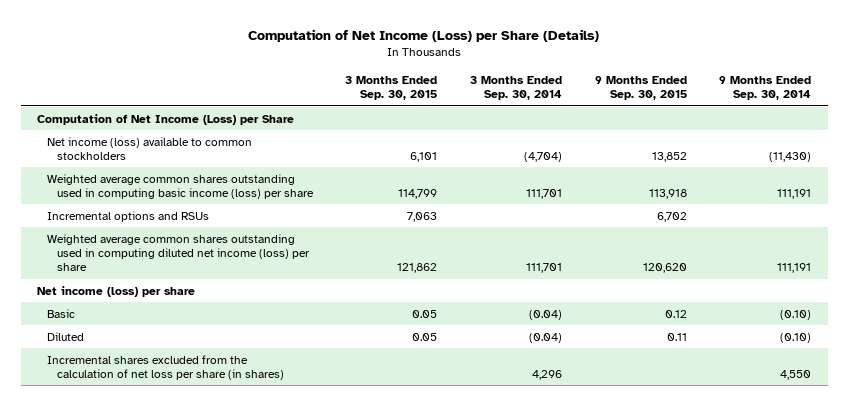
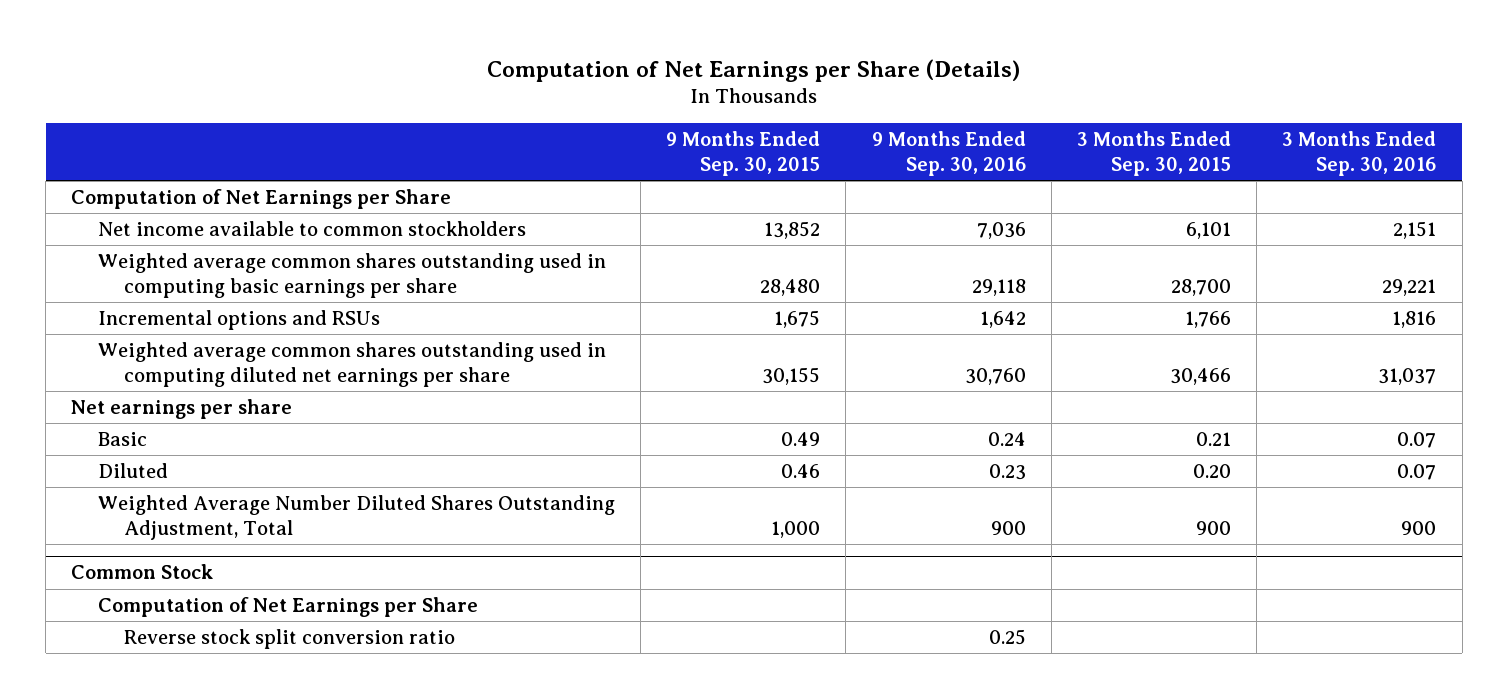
[248,28,600,42] Computation of Net Income (Loss) per Share (Details) -> [486,58,1020,82] Computation of Net Earnings per Share (Details)
[470,76,563,101] 3 Months Ended Sep. 30, 2014 -> none
[719,76,812,101] 9 Months Ended Sep. 30, 2014 -> none
none -> [871,130,1026,177] 9 Months Ended Sep. 30, 2016
none -> [1282,130,1437,177] 3 Months Ended Sep. 30, 2016
[46,354,284,380] Incremental shares excluded from the calculation of net loss per share (in shares) -> none
[37,113,295,125] Computation of Net Income (Loss) per Share -> [71,188,452,209] Computation of Net Earnings per Share
[46,136,252,160] Net income (loss) available to common stockholders -> [97,220,526,236] Net income available to common stockholders
[46,173,314,199] Weighted average common shares outstanding used in computing basic income (loss) per share -> [97,252,606,298] Weighted average common shares outstanding used in computing basic earnings per share
[398,188,438,199] 114,799 -> [1171,278,1232,296] 28,700
[648,188,687,199] 113,918 -> [760,278,821,296] 28,480
[407,211,438,222] 7,063 -> [1185,310,1232,328] 1,766
[656,211,687,222] 6,702 -> [774,309,821,328] 1,675
[46,233,310,272] Weighted average common shares outstanding used in computing diluted net income (loss) per share -> [97,341,606,387] Weighted average common shares outstanding used in computing diluted net earnings per share
[397,263,438,274] 121,862 -> [1170,367,1232,385] 30,466
[642,263,687,274] 120,620 -> [762,366,821,385] 30,155
[37,285,196,297] Net income (loss) per share -> [71,398,293,419] Net earnings per share
[412,309,438,318] 0.05 -> [1196,431,1232,446] 0.21
[664,309,687,318] 0.12 -> [781,431,821,446] 0.49
[412,332,438,341] 0.05 -> [1193,463,1232,478] 0.20
[666,332,687,341] 0.11 -> [781,463,821,478] 0.46
none -> [97,494,615,540] Weighted Average Number Diluted Shares Outstanding Adjustment, Total
none -> [71,564,214,580] Common Stock
none -> [97,596,478,617] Computation of Net Earnings per Share
none -> [124,628,456,649] Reverse stock split conversion ratio

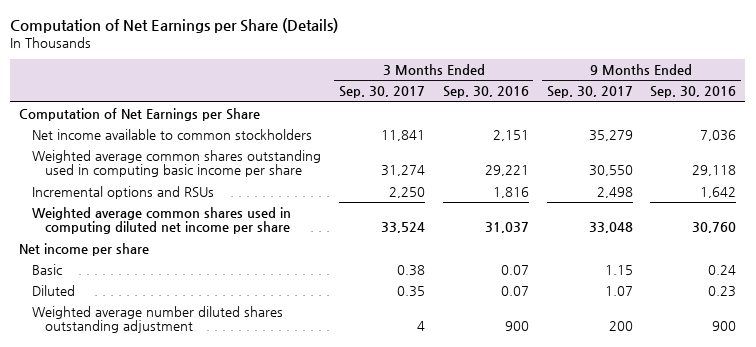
[666,130,821,177] 9 Months Ended Sep. 30, 2015 -> none
[1077,130,1232,177] 3 Months Ended Sep. 30, 2015 -> none
none -> [338,86,425,99] Sep. 30, 2017
none -> [546,86,633,99] Sep. 30, 2017
[97,252,606,298] Weighted average common shares outstanding used in computing basic earnings per share -> [31,149,321,178] Weighted average common shares outstanding used in computing basic income per share
[97,341,606,387] Weighted average common shares outstanding used in computing diluted net earnings per share -> [31,206,291,235] Weighted average common shares used in computing diluted net income per share
[71,398,293,419] Net earnings per share -> [19,242,150,256] Net income per share
[71,564,214,580] Common Stock -> none
[97,596,478,617] Computation of Net Earnings per Share -> none
[124,628,456,649] Reverse stock split conversion ratio -> none
[97,494,615,540] Weighted Average Number Diluted Shares Outstanding Adjustment, Total -> [31,305,283,334] Weighted average number diluted shares outstanding adjustment

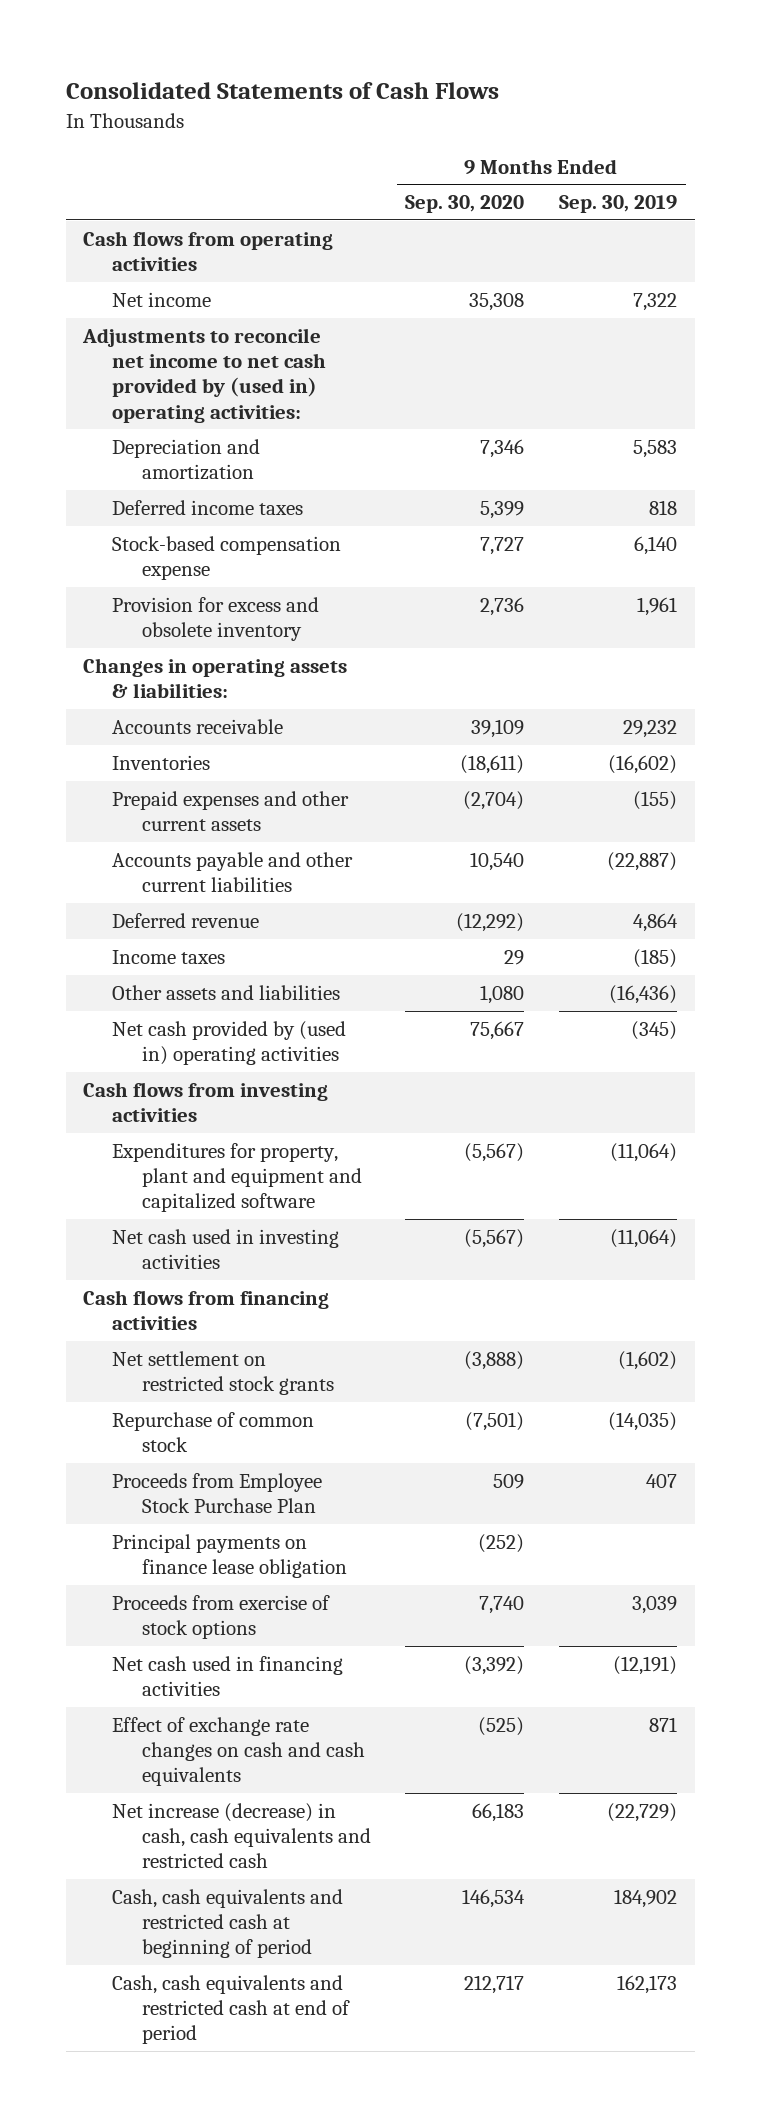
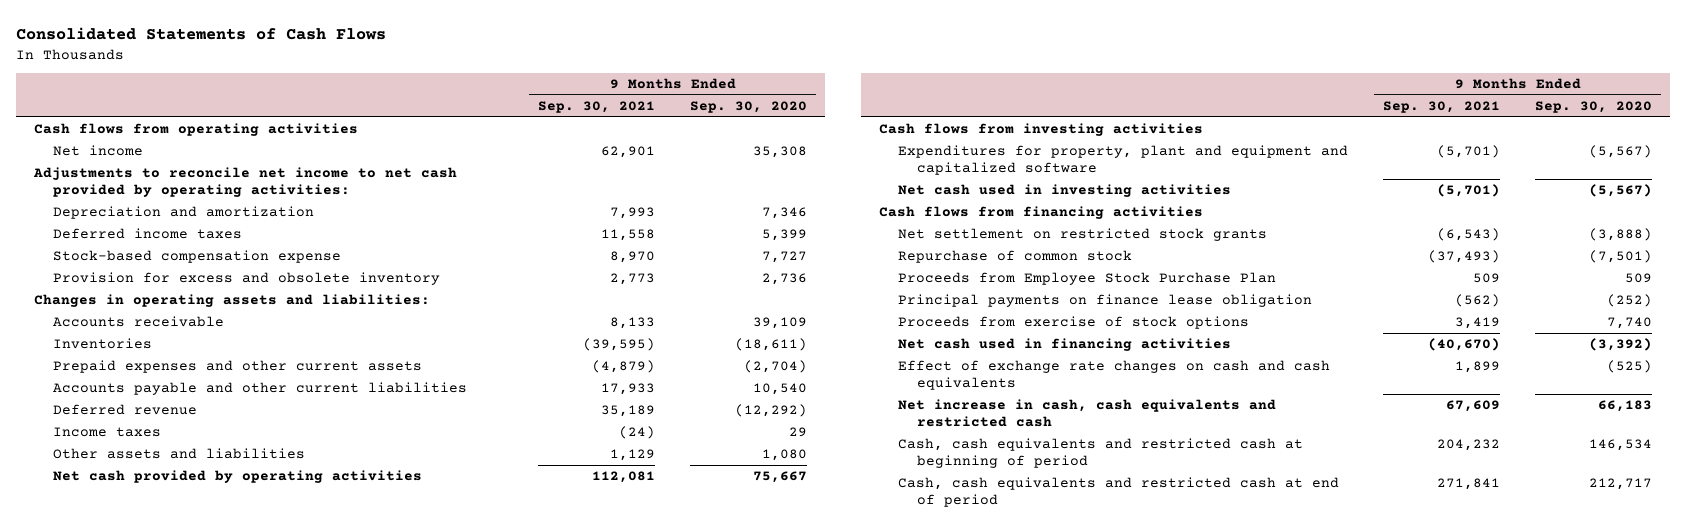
[559,195,678,214] Sep. 30, 2019 -> none
none -> [538,101,656,114] Sep. 30, 2021
[82,327,327,423] Adjustments to reconcile net income to net cash provided by (used in) operating activities: -> [33,167,458,198] Adjustments to reconcile net income to net cash provided by operating activities:
[83,657,348,699] Changes in operating assets & liabilities: -> [34,294,431,308] Changes in operating assets and liabilities:
[112,1020,347,1066] Net cash provided by (used in) operating activities -> [52,470,422,484] Net cash provided by operating activities
[112,1802,371,1869] Net increase (decrease) in cash, cash equivalents and restricted cash -> [897,399,1276,428] Net increase in cash, cash equivalents and restricted cash

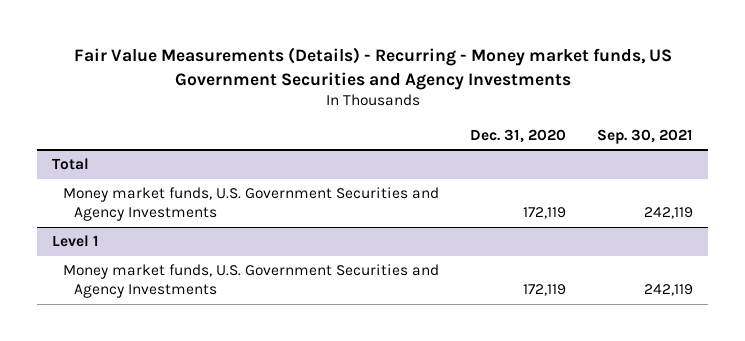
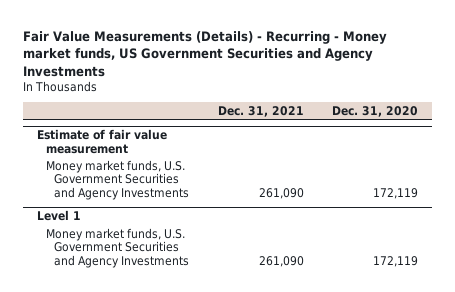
[596,128,693,144] Sep. 30, 2021 -> none
none -> [217,105,304,117] Dec. 31, 2021
[52,158,90,171] Total -> [37,129,168,154] Estimate of fair value measurement

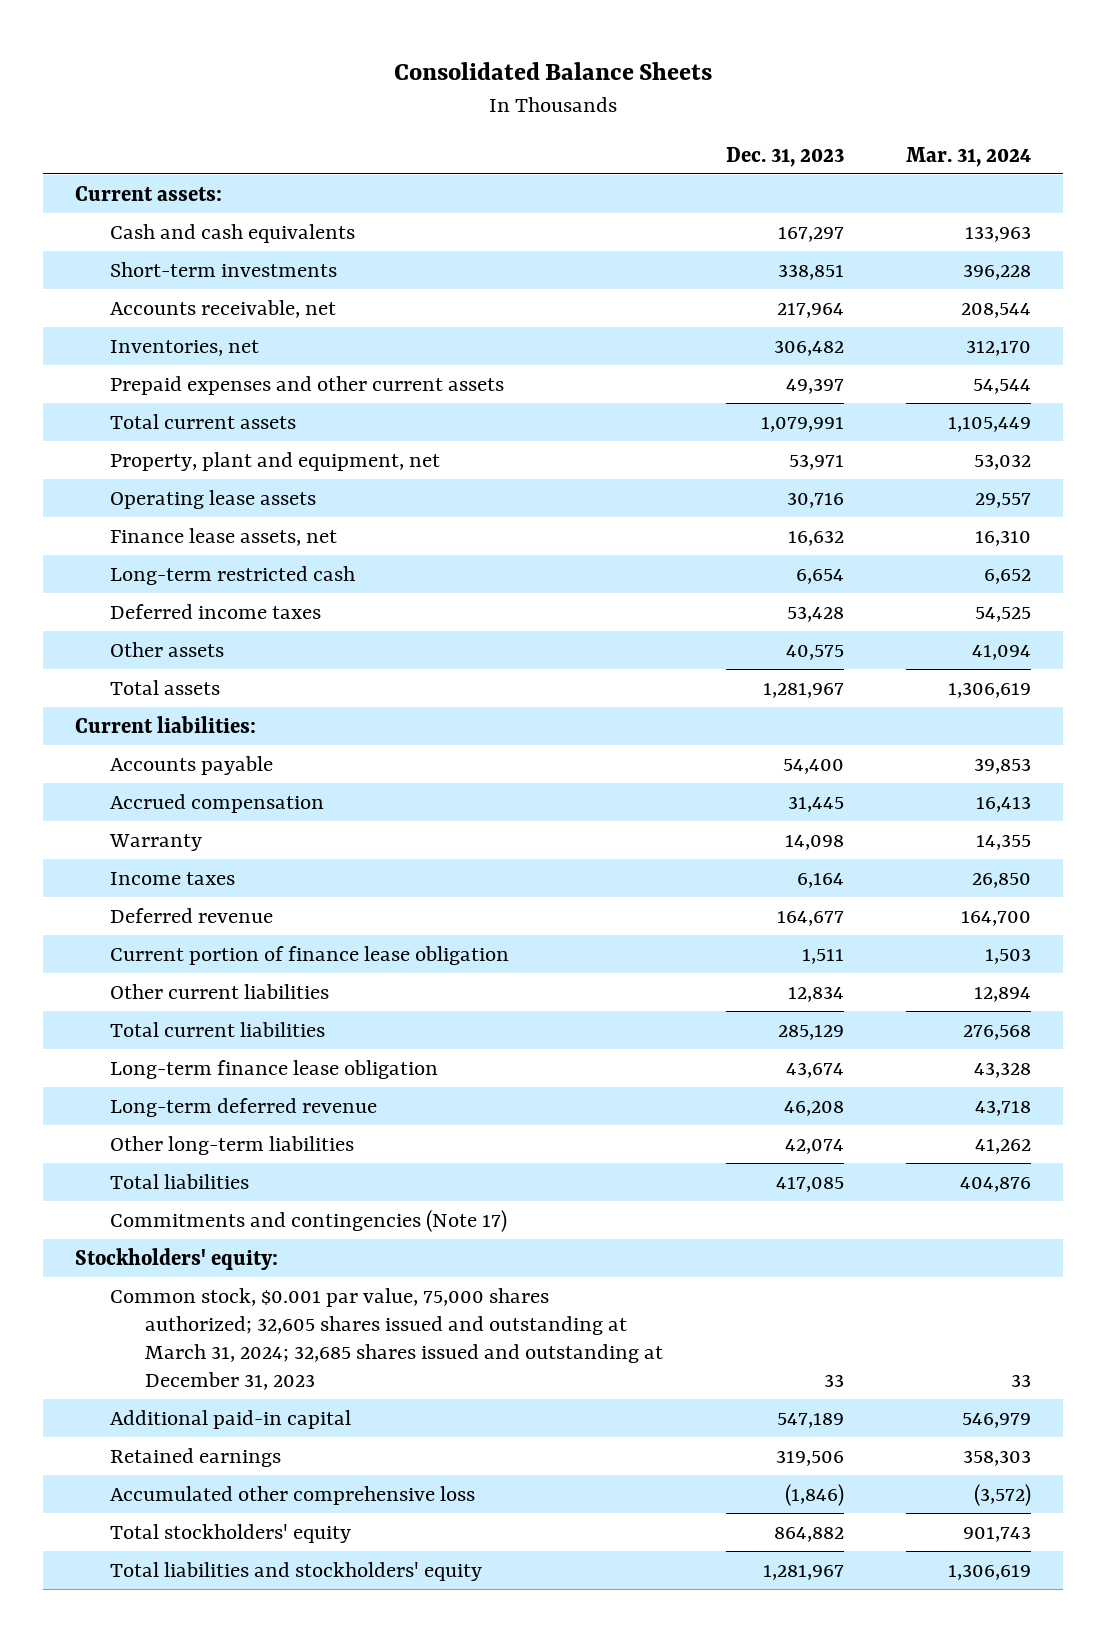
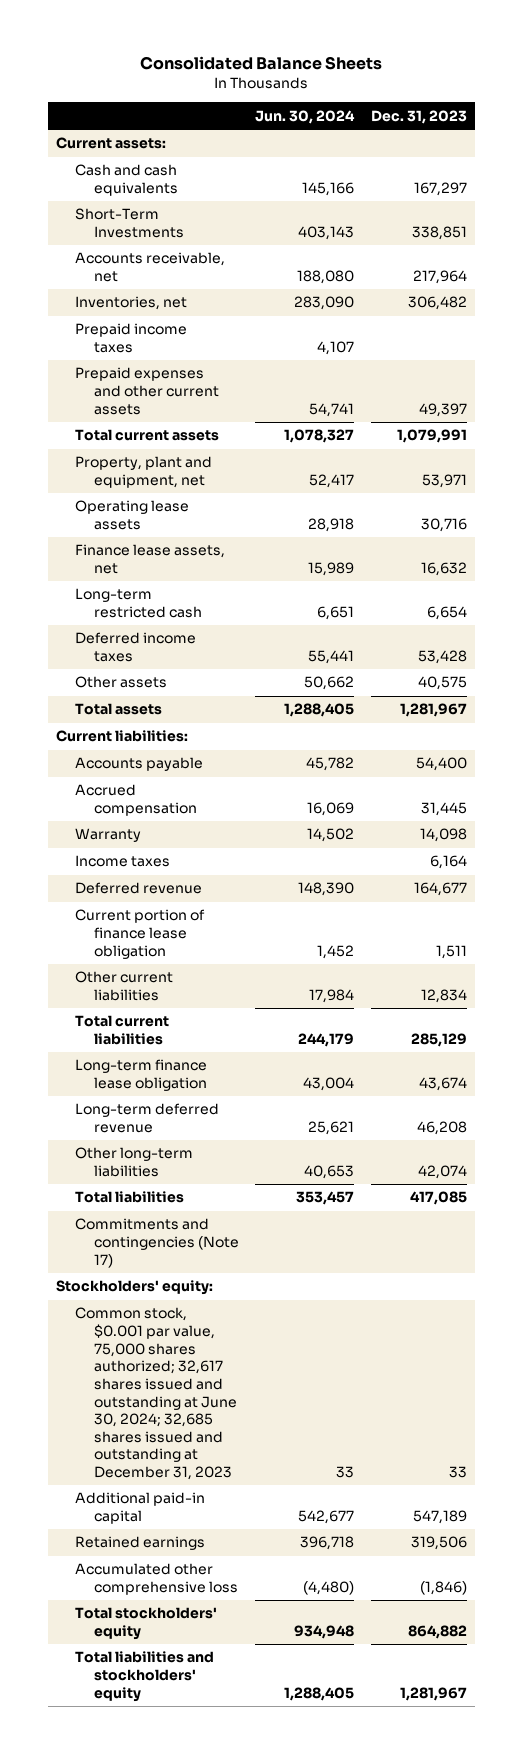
[906,146,1032,167] Mar. 31, 2024 -> none
none -> [255,109,356,124] Jun. 30, 2024
[109,261,337,277] Short-term investments -> [74,208,184,239] Short-Term Investments
none -> [74,323,187,354] Prepaid income taxes
[109,1287,664,1391] Common stock, $0.001 par value, 75,000 shares authorized; 32,605 shares issued and outstanding at March 31, 2024; 32,685 shares issued and outstanding at December 31, 2023 -> [74,1307,237,1480] Common stock, $0.001 par value, 75,000 shares authorized; 32,617 shares issued and outstanding at June 30, 2024; 32,685 shares issued and outstanding at December 31, 2023

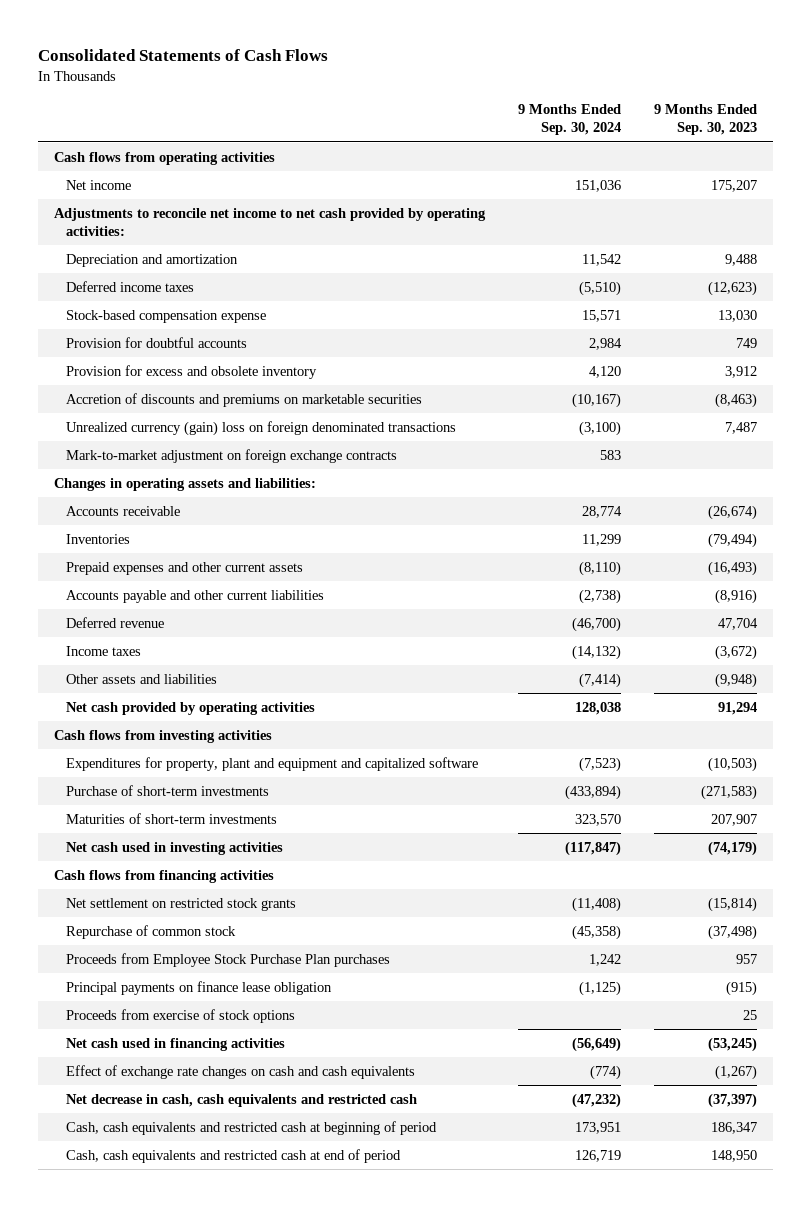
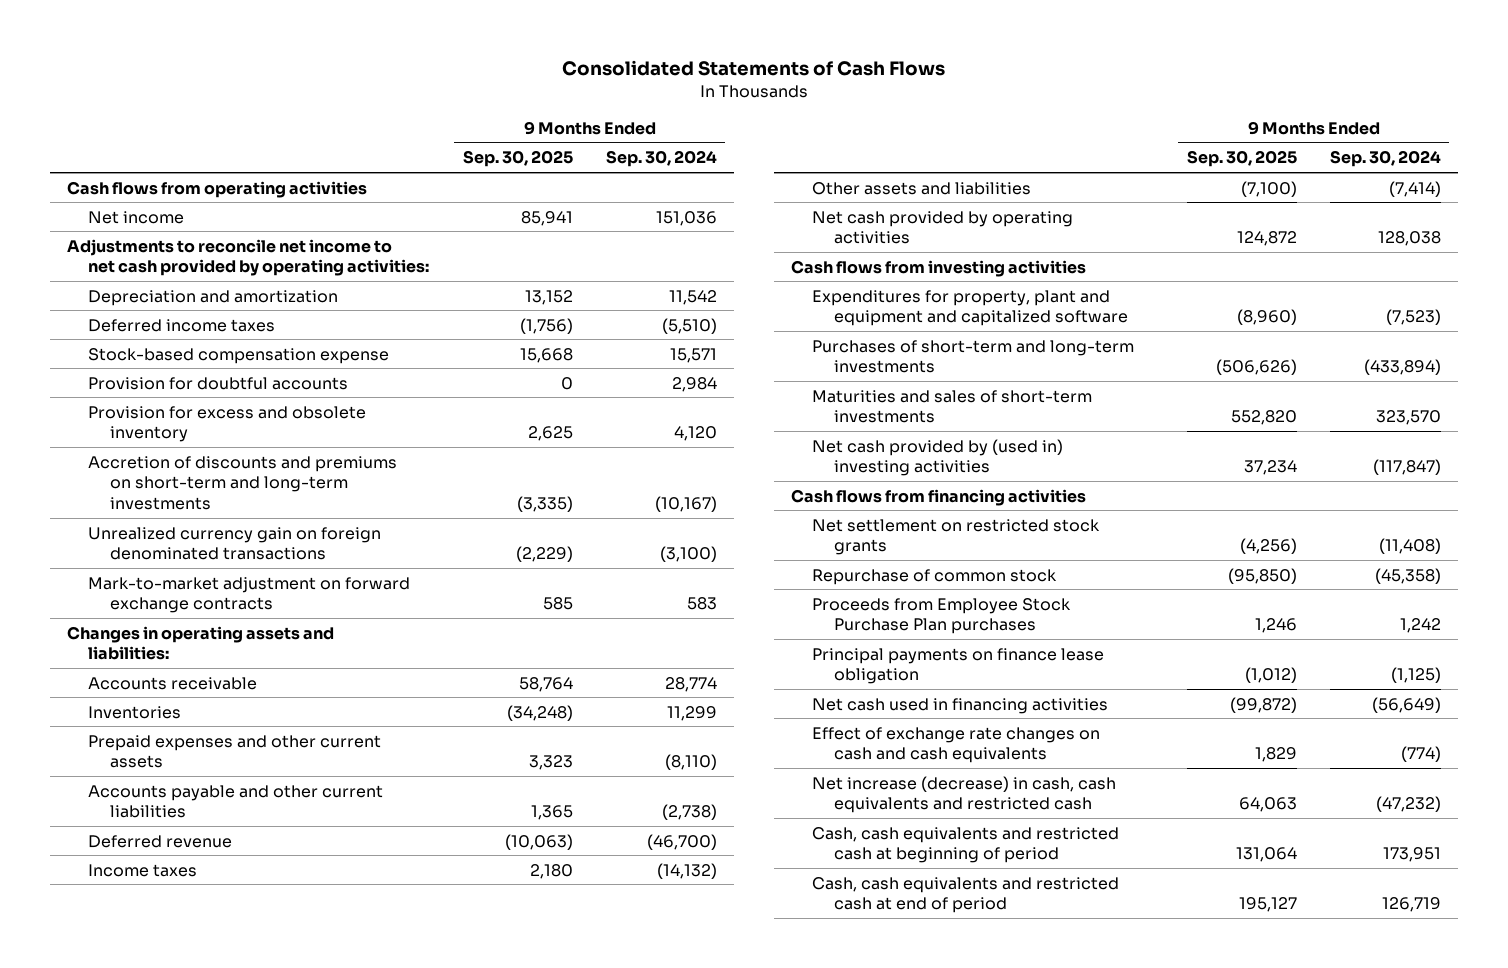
[653,104,757,136] 9 Months Ended Sep. 30, 2023 -> none
none -> [462,150,573,168] Sep. 30, 2025
[65,392,422,407] Accretion of discounts and premiums on marketable securities -> [88,455,398,510] Accretion of discounts and premiums on short-term and long-term investments
[65,420,456,436] Unrealized currency (gain) loss on foreign denominated transactions -> [88,526,382,561] Unrealized currency gain on foreign denominated transactions
[65,448,397,463] Mark-to-market adjustment on foreign exchange contracts -> [88,576,411,614] Mark-to-market adjustment on forward exchange contracts
[65,784,269,796] Purchase of short-term investments -> [812,339,1135,374] Purchases of short-term and long-term investments
[65,812,277,824] Maturities of short-term investments -> [812,389,1093,424] Maturities and sales of short-term investments
[65,841,283,855] Net cash used in investing activities -> [812,438,1064,477] Net cash provided by (used in) investing activities
[65,1008,295,1023] Proceeds from exercise of stock options -> none
[65,1093,417,1107] Net decrease in cash, cash equivalents and restricted cash -> [812,775,1117,814] Net increase (decrease) in cash, cash equivalents and restricted cash

